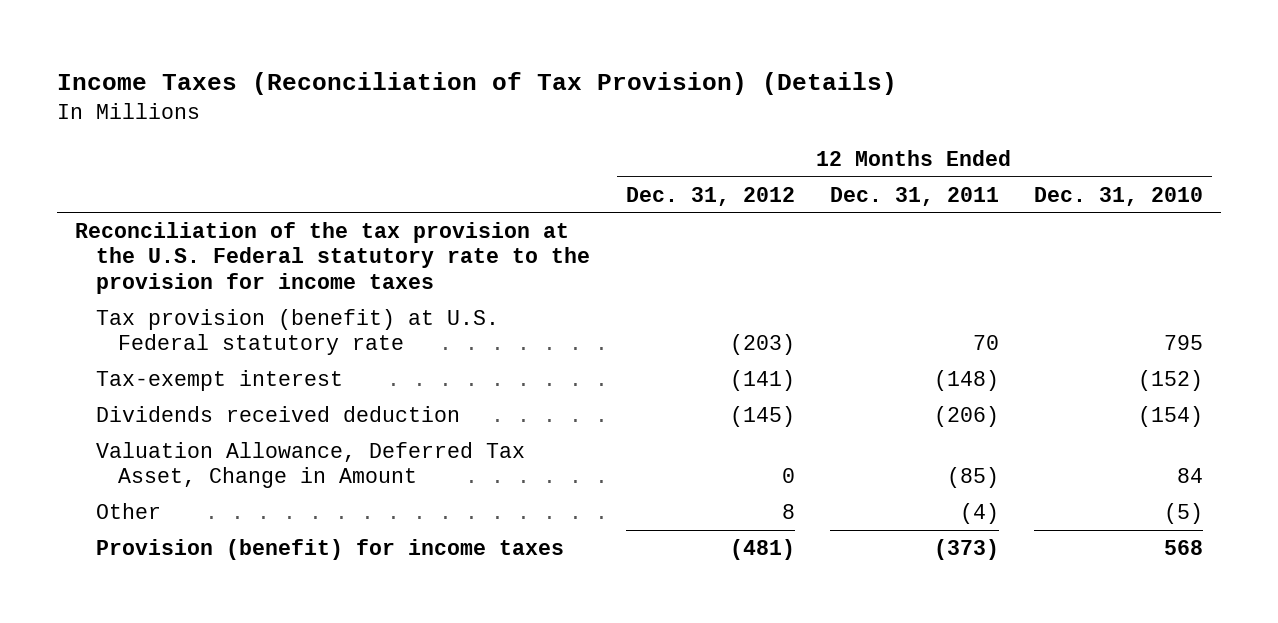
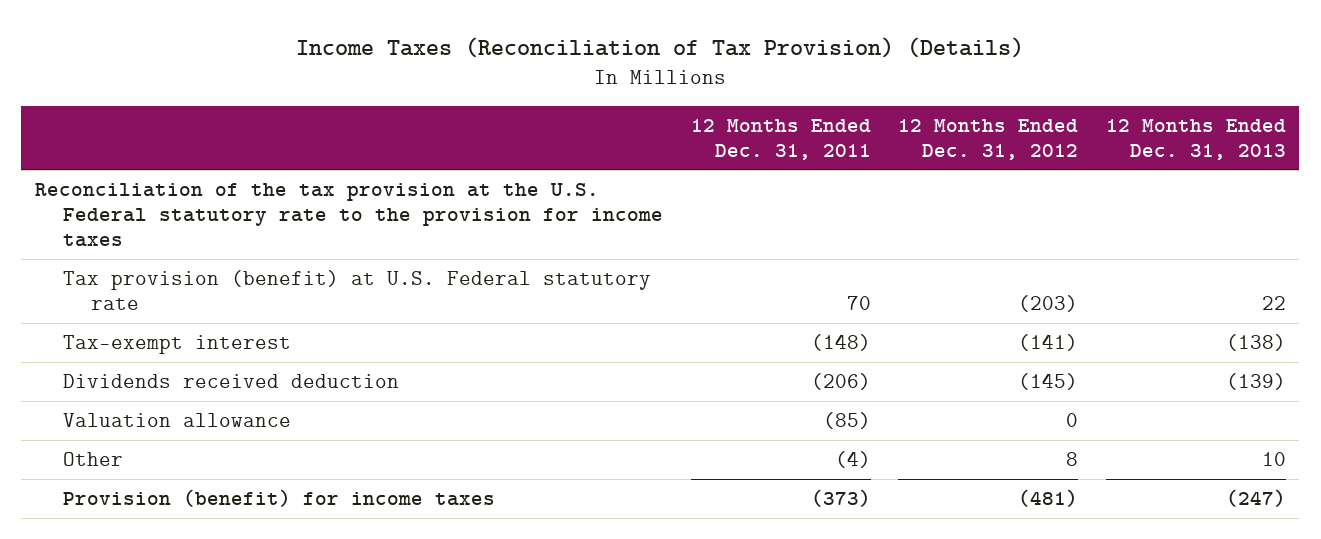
[1034,186,1204,206] Dec. 31, 2010 -> none
none -> [1105,118,1286,160] 12 Months Ended Dec. 31, 2013
[96,442,526,489] Valuation Allowance, Deferred Tax Asset, Change in Amount -> none
none -> [62,412,291,427] Valuation allowance

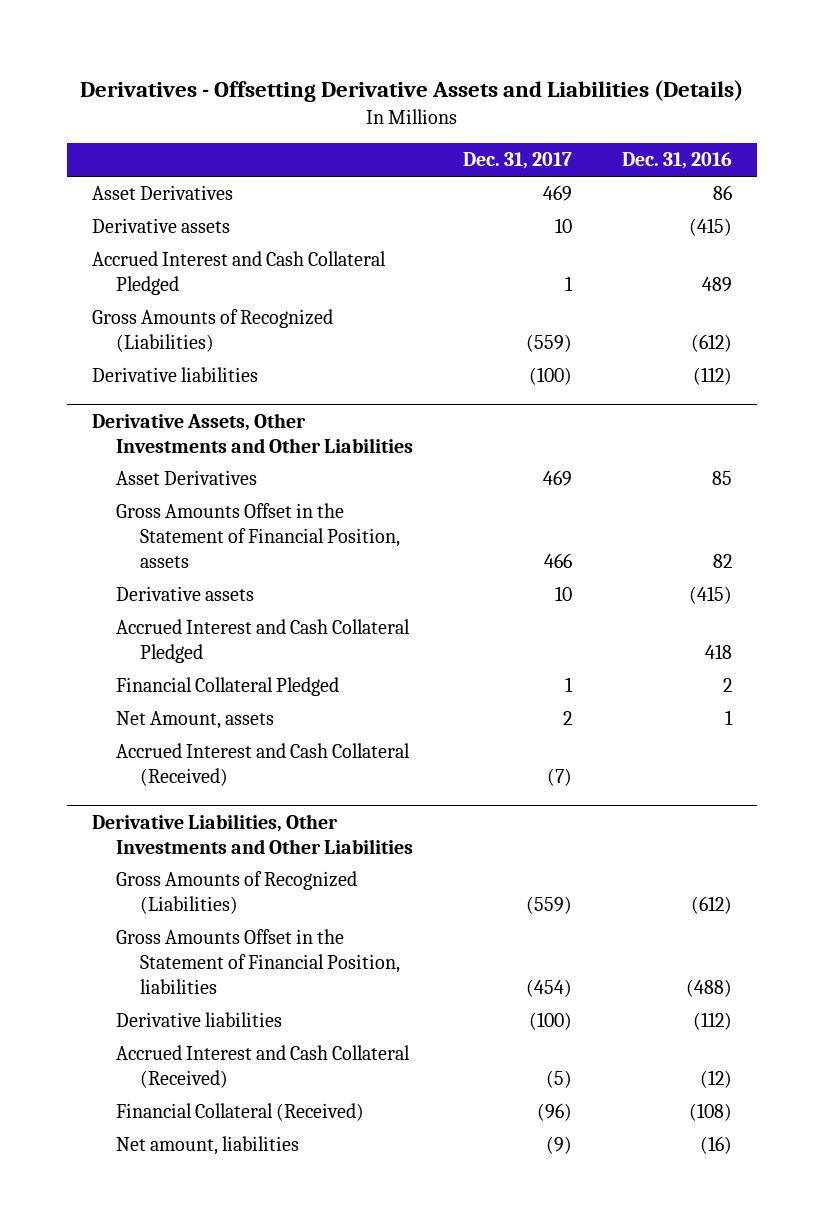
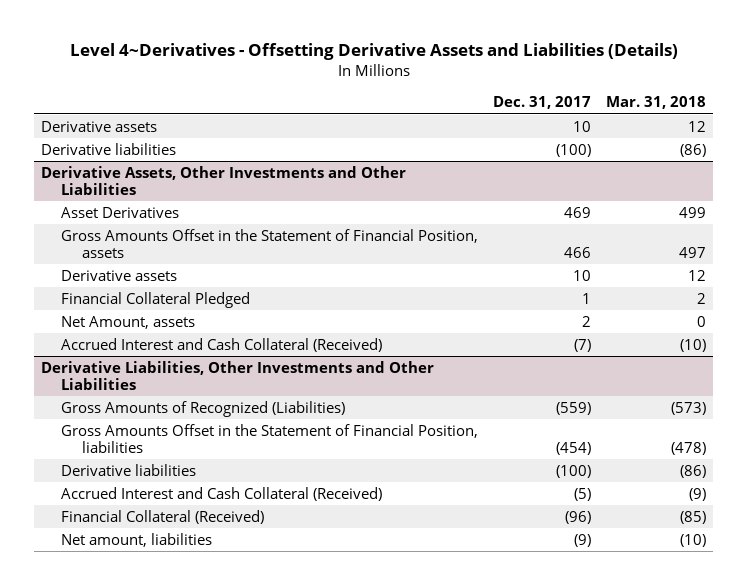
[80,80,744,103] Derivatives - Offsetting Derivative Assets and Liabilities (Details) -> [69,43,678,61] Level 4~Derivatives - Offsetting Derivative Assets and Liabilities (Details)
[622,152,733,170] Dec. 31, 2016 -> none
none -> [605,96,706,110] Mar. 31, 2018
[91,185,233,201] Asset Derivatives -> none
[91,251,386,296] Accrued Interest and Cash Collateral Pledged -> none
[91,309,333,353] Gross Amounts of Recognized (Liabilities) -> none
[115,619,410,664] Accrued Interest and Cash Collateral Pledged -> none

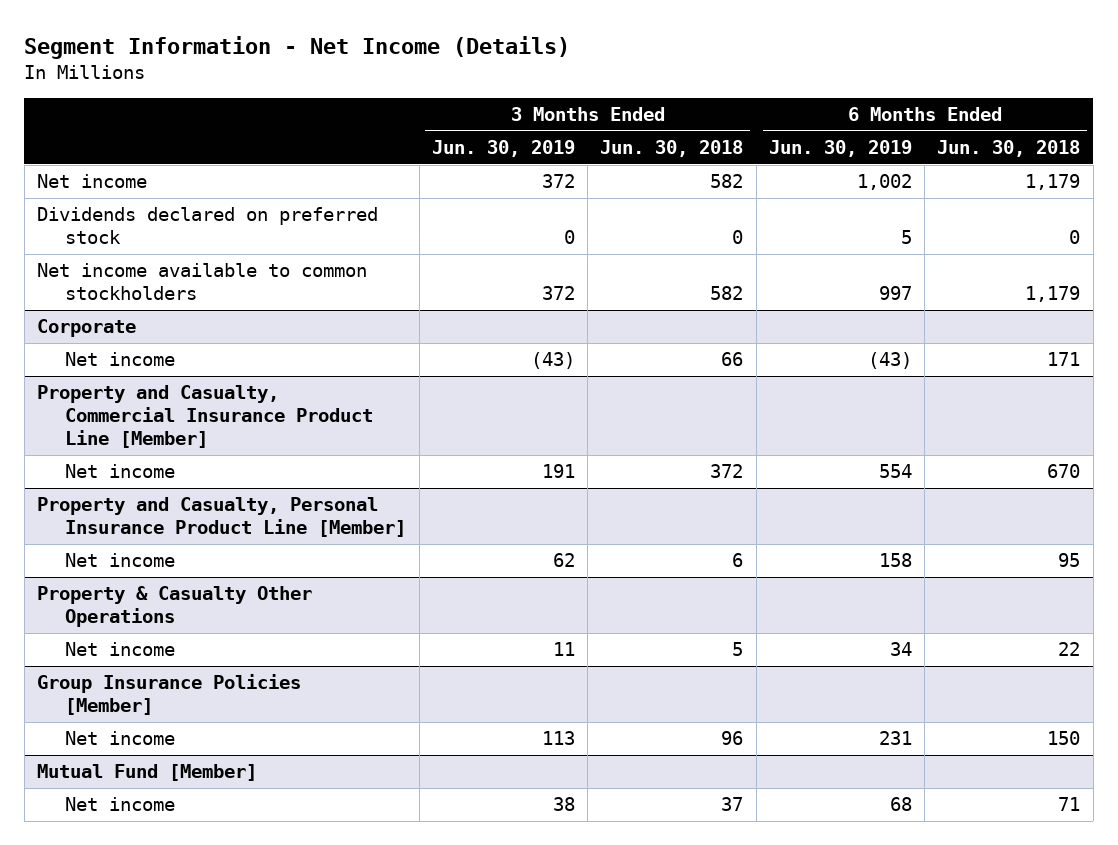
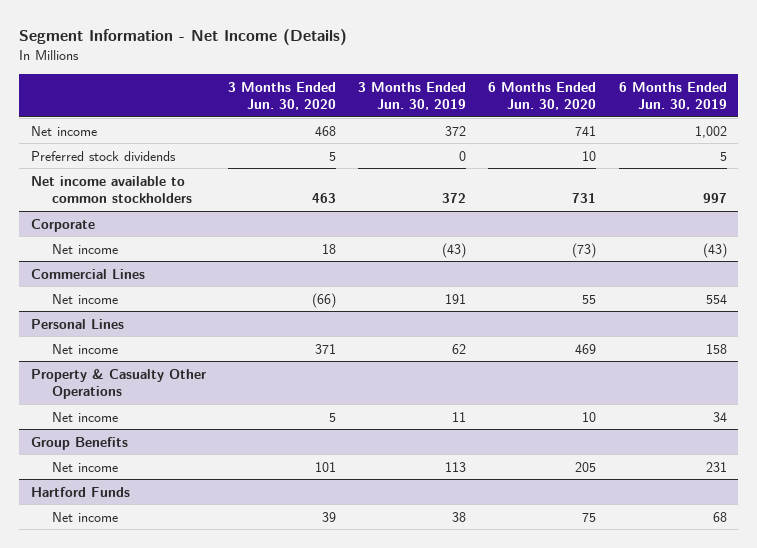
[600,140,744,158] Jun. 30, 2018 -> none
[937,140,1081,158] Jun. 30, 2018 -> none
none -> [227,81,336,111] 3 Months Ended Jun. 30, 2020
none -> [488,81,597,111] 6 Months Ended Jun. 30, 2020
[37,207,379,245] Dividends declared on preferred stock -> [30,150,176,161] Preferred stock dividends
[37,385,374,448] Property and Casualty, Commercial Insurance Product Line [Member] -> [30,268,145,279] Commercial Lines
[37,497,407,538] Property and Casualty, Personal Insurance Product Line [Member] -> [30,318,124,329] Personal Lines
[37,674,302,716] Group Insurance Policies [Member] -> [30,436,128,450] Group Benefits
[37,764,258,782] Mutual Fund [Member] -> [30,486,130,497] Hartford Funds

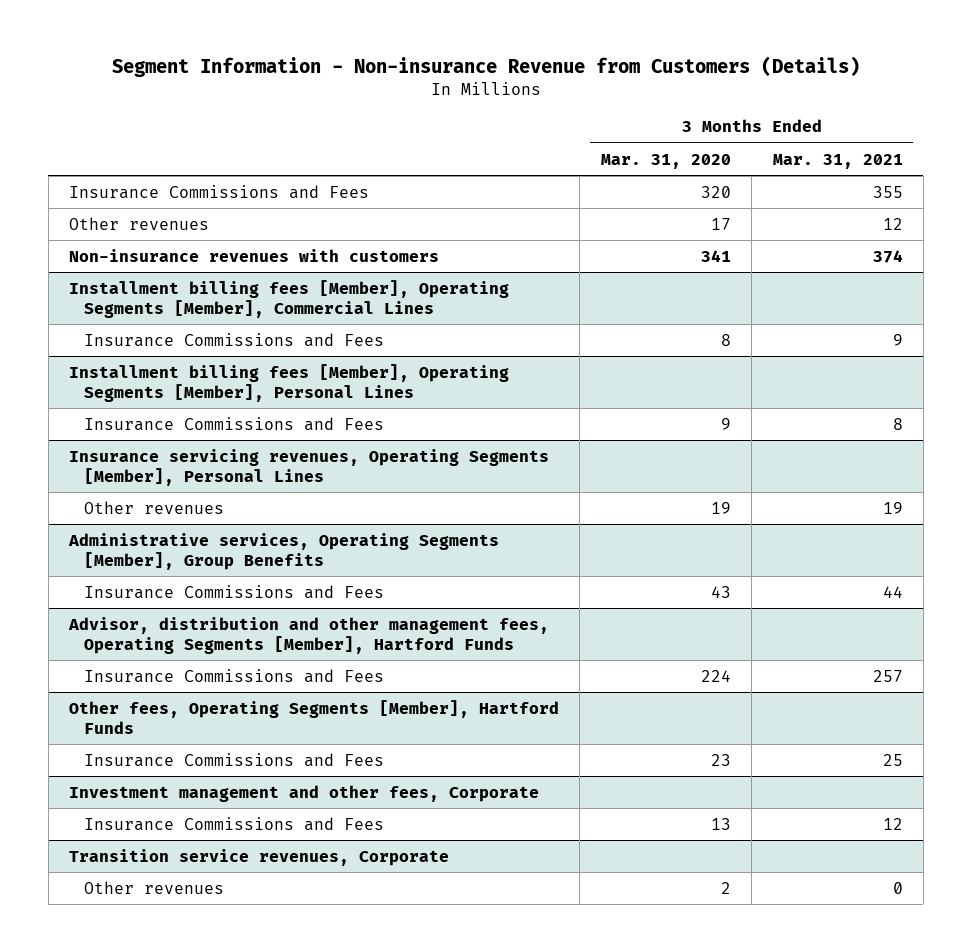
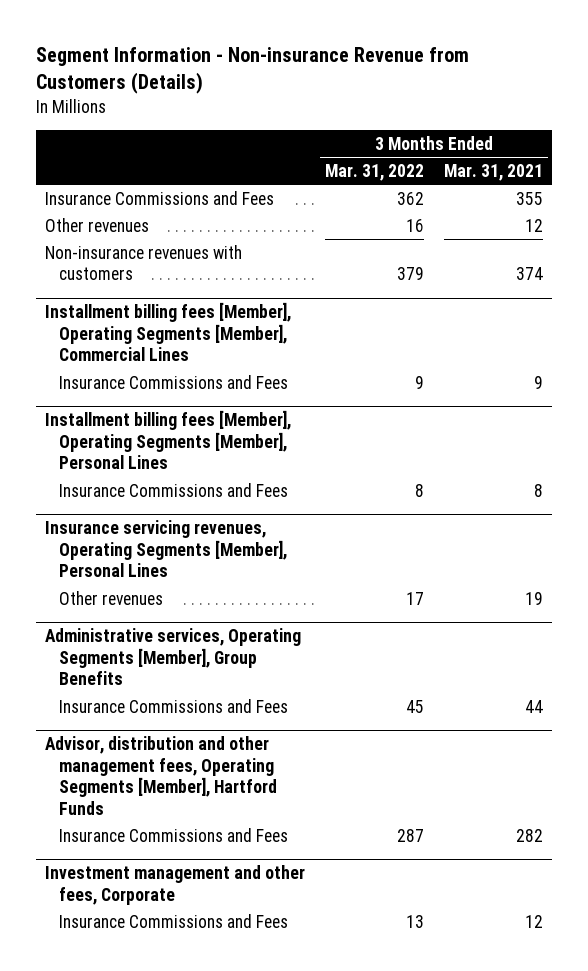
[600,153,731,169] Mar. 31, 2020 -> none
none -> [324,163,424,181] Mar. 31, 2022
[69,699,560,734] Other fees, Operating Segments [Member], Hartford Funds -> none
[84,752,385,767] Insurance Commissions and Fees -> none
[872,669,903,682] 257 -> [515,828,543,842] 282
[69,848,450,866] Transition service revenues, Corporate -> none
[84,880,225,894] Other revenues -> none

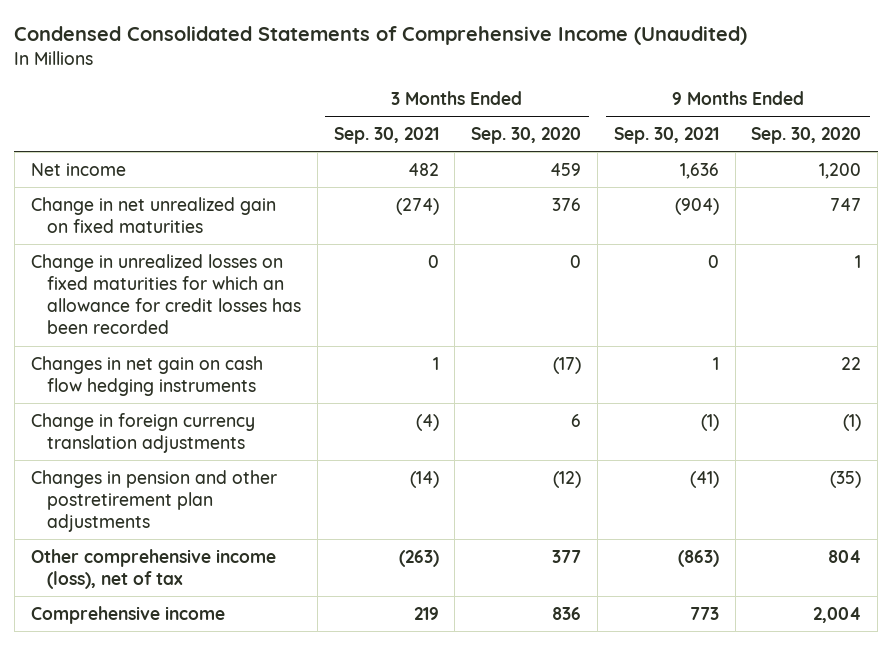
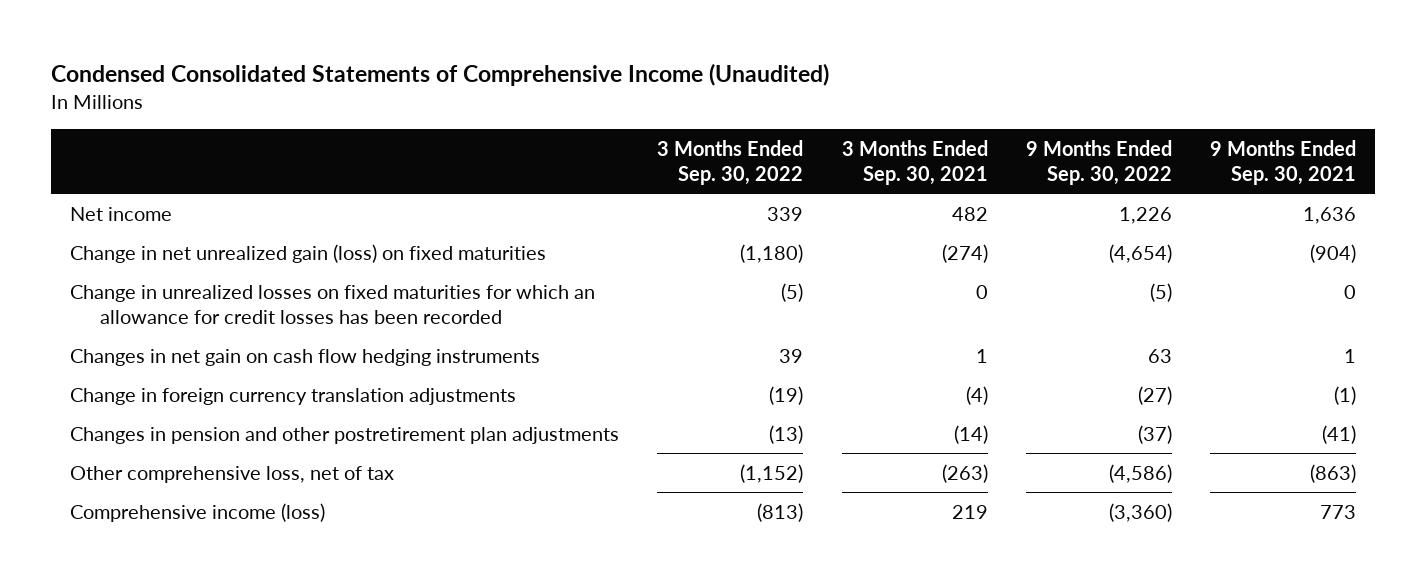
[471,127,582,145] Sep. 30, 2020 -> none
[751,127,862,145] Sep. 30, 2020 -> none
none -> [657,139,804,186] 3 Months Ended Sep. 30, 2022
none -> [1025,139,1172,186] 9 Months Ended Sep. 30, 2022
[30,196,276,233] Change in net unrealized gain on fixed maturities -> [70,243,547,263] Change in net unrealized gain (loss) on fixed maturities
[30,548,276,589] Other comprehensive income (loss), net of tax -> [70,465,395,483] Other comprehensive loss, net of tax
[30,605,225,624] Comprehensive income -> [70,502,326,522] Comprehensive income (loss)

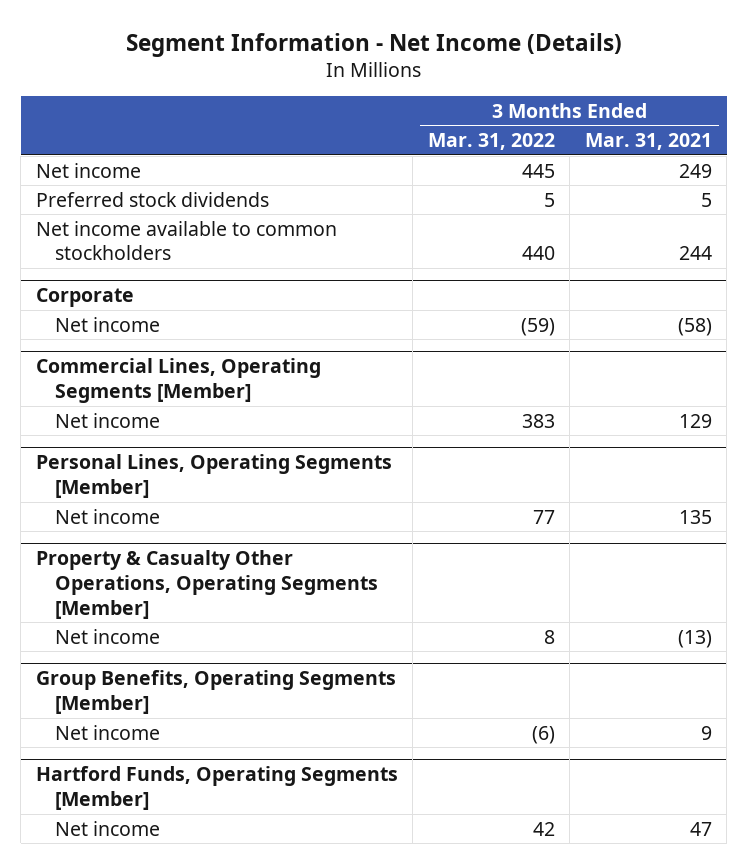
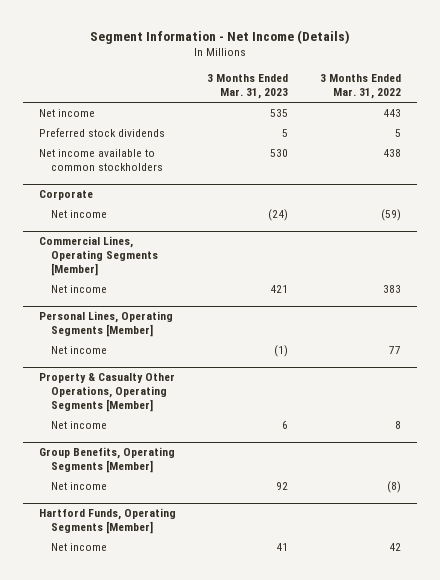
[584,133,712,151] Mar. 31, 2021 -> none
none -> [207,74,289,100] 3 Months Ended Mar. 31, 2023
[521,163,555,178] 445 -> [383,109,402,118] 443
[521,246,555,261] 440 -> [383,149,402,158] 438
[531,725,555,744] (6) -> [387,481,402,494] (8)

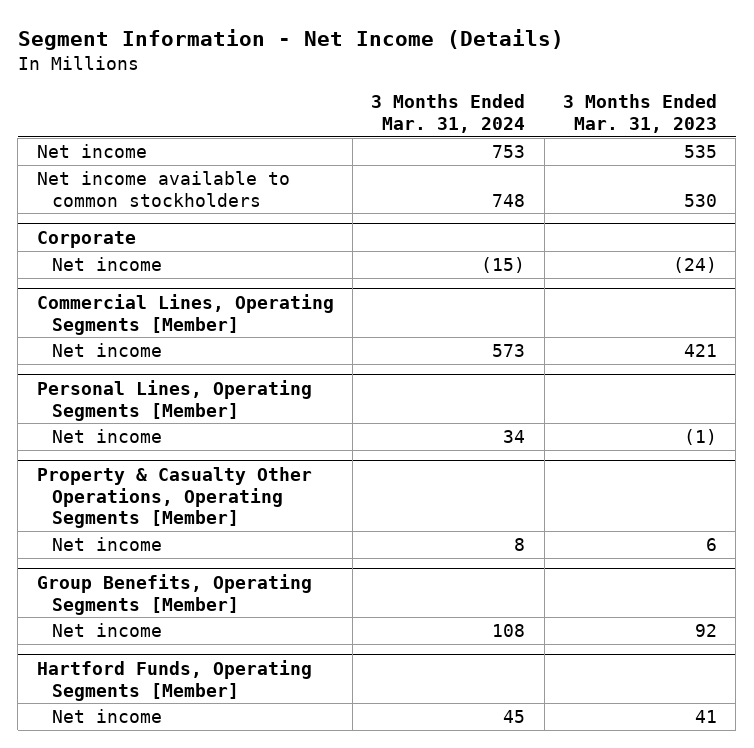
[320,74,402,100] 3 Months Ended Mar. 31, 2022 -> none
none -> [371,94,526,133] 3 Months Ended Mar. 31, 2024
[38,128,165,138] Preferred stock dividends -> none

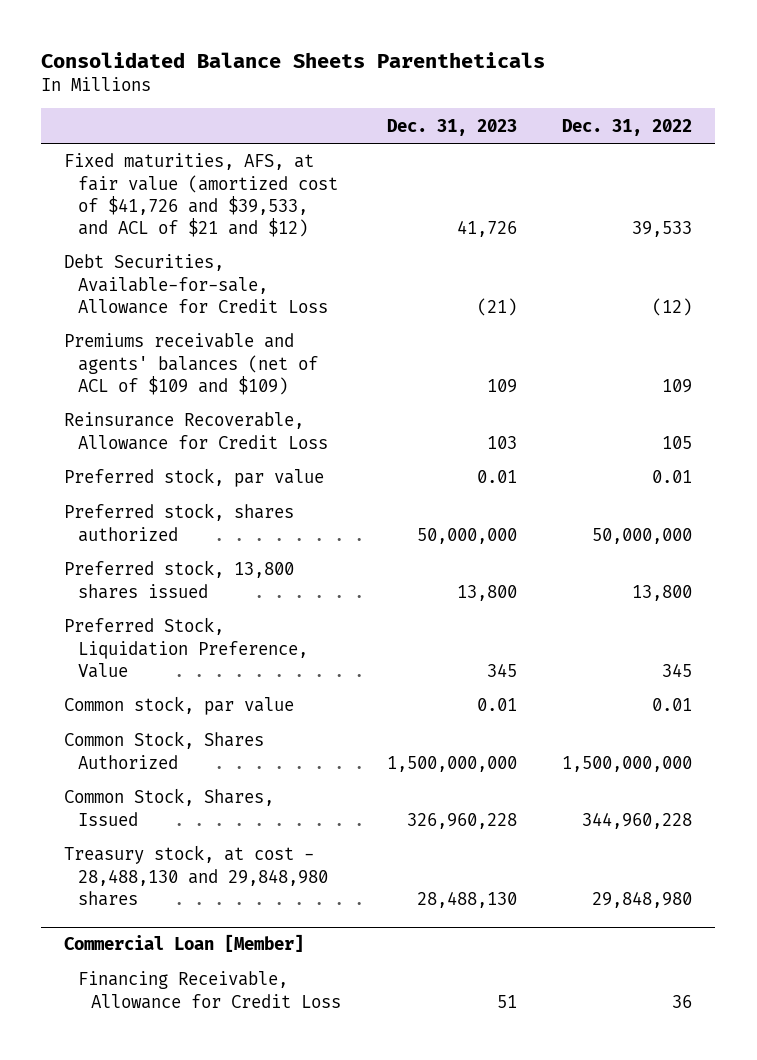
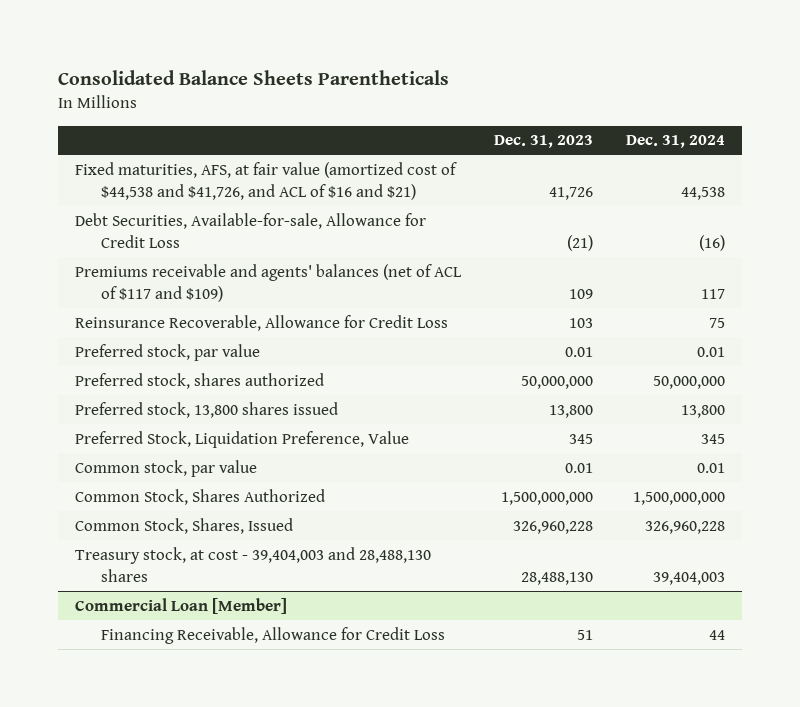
[562,118,693,136] Dec. 31, 2022 -> none
none -> [626,135,726,149] Dec. 31, 2024
[64,153,338,237] Fixed maturities, AFS, at fair value (amortized cost of $41,726 and $39,533, and ACL of $21 and $12) -> [74,161,457,200] Fixed maturities, AFS, at fair value (amortized cost of $44,538 and $41,726, and ACL of $16 and $21)
[64,333,318,395] Premiums receivable and agents' balances (net of ACL of $109 and $109) -> [74,263,462,302] Premiums receivable and agents' balances (net of ACL of $117 and $109)
[64,845,328,906] Treasury stock, at cost - 28,488,130 and 29,848,980 shares -> [74,546,431,582] Treasury stock, at cost - 39,404,003 and 28,488,130 shares

